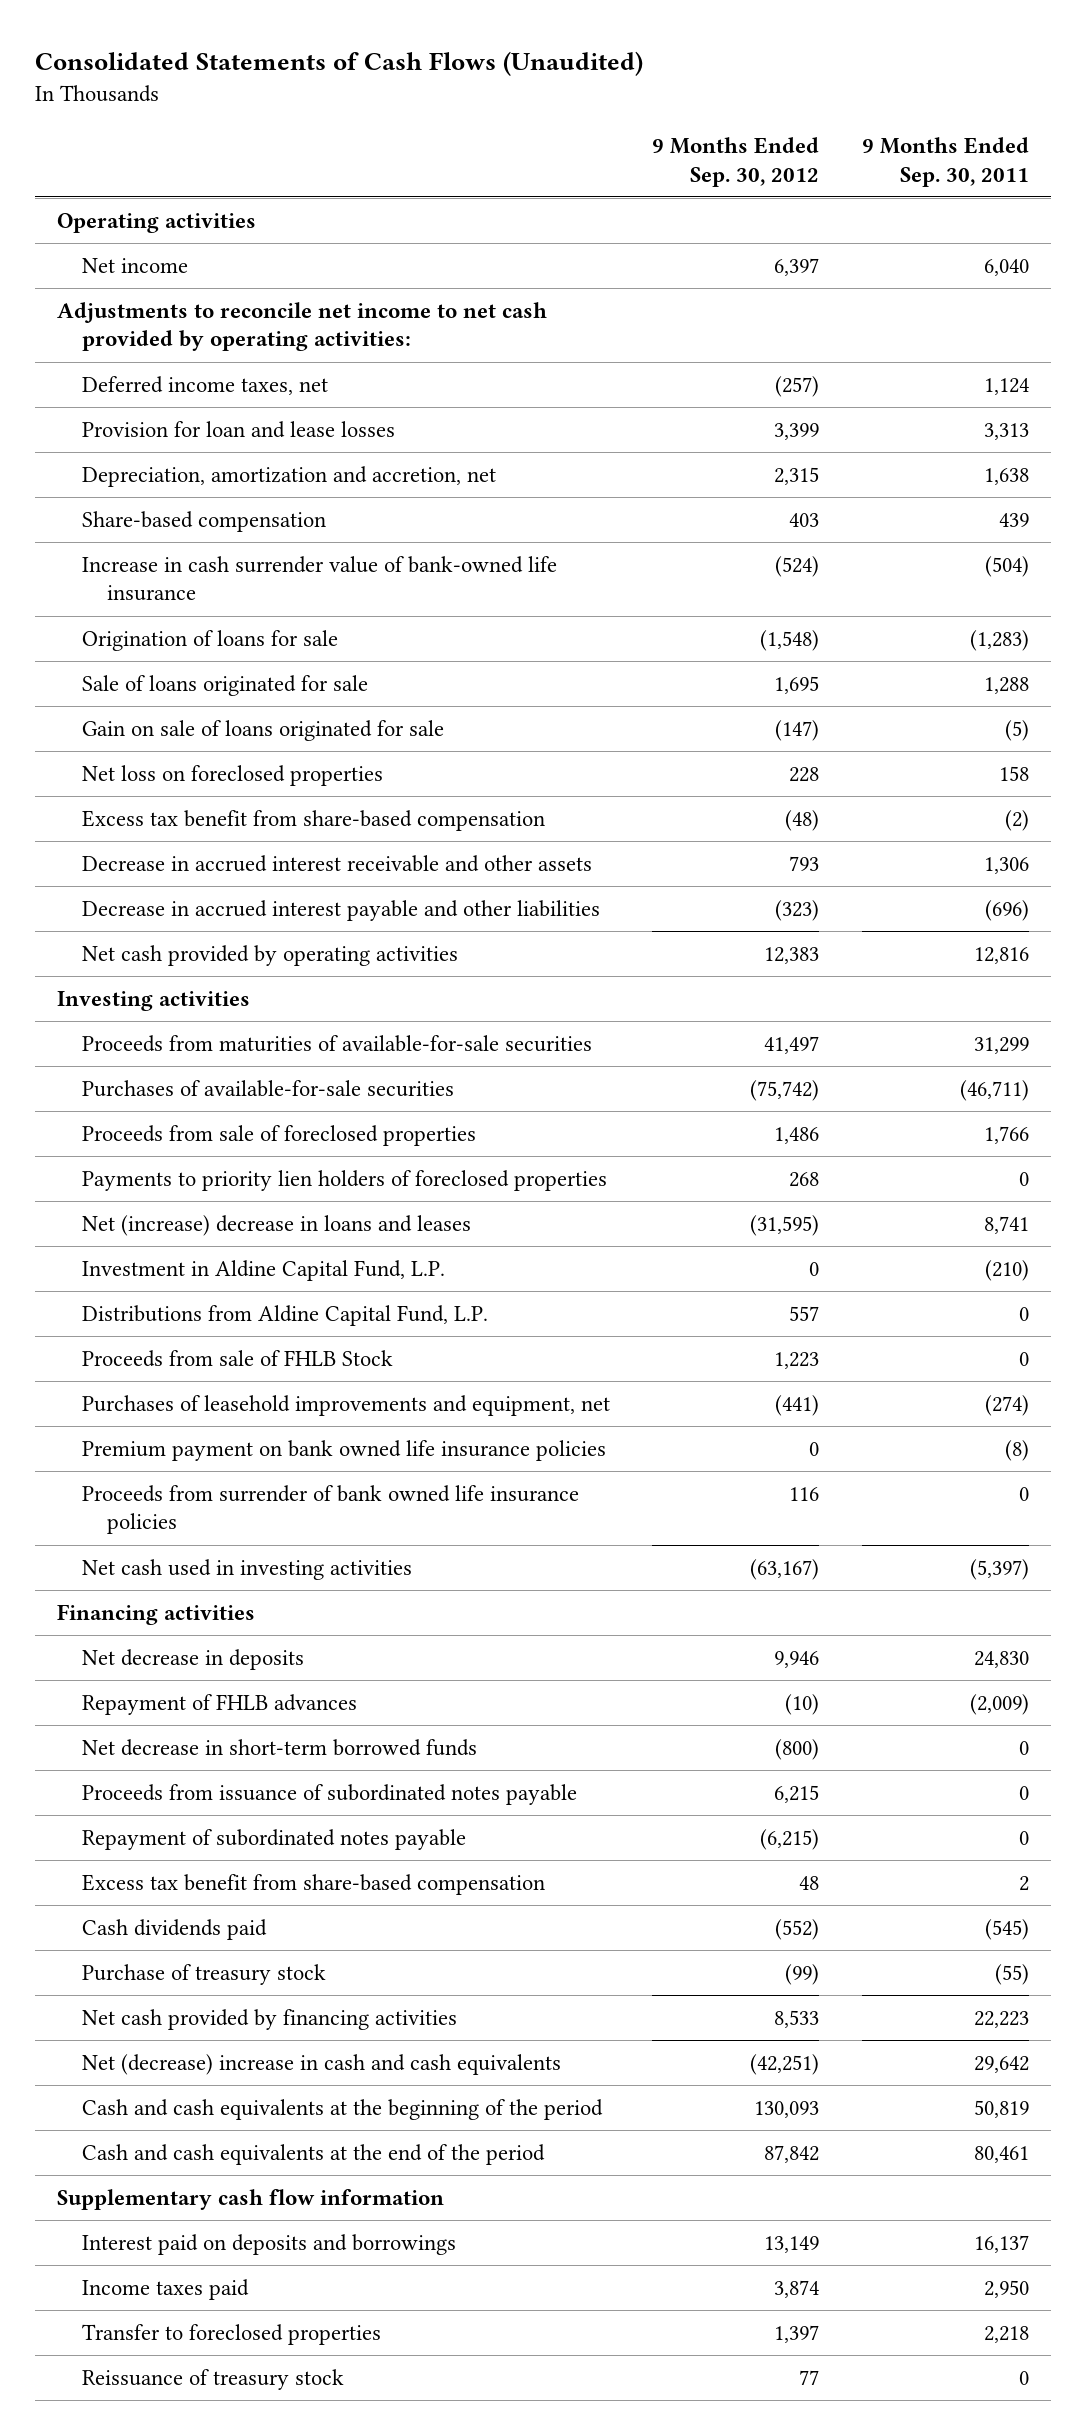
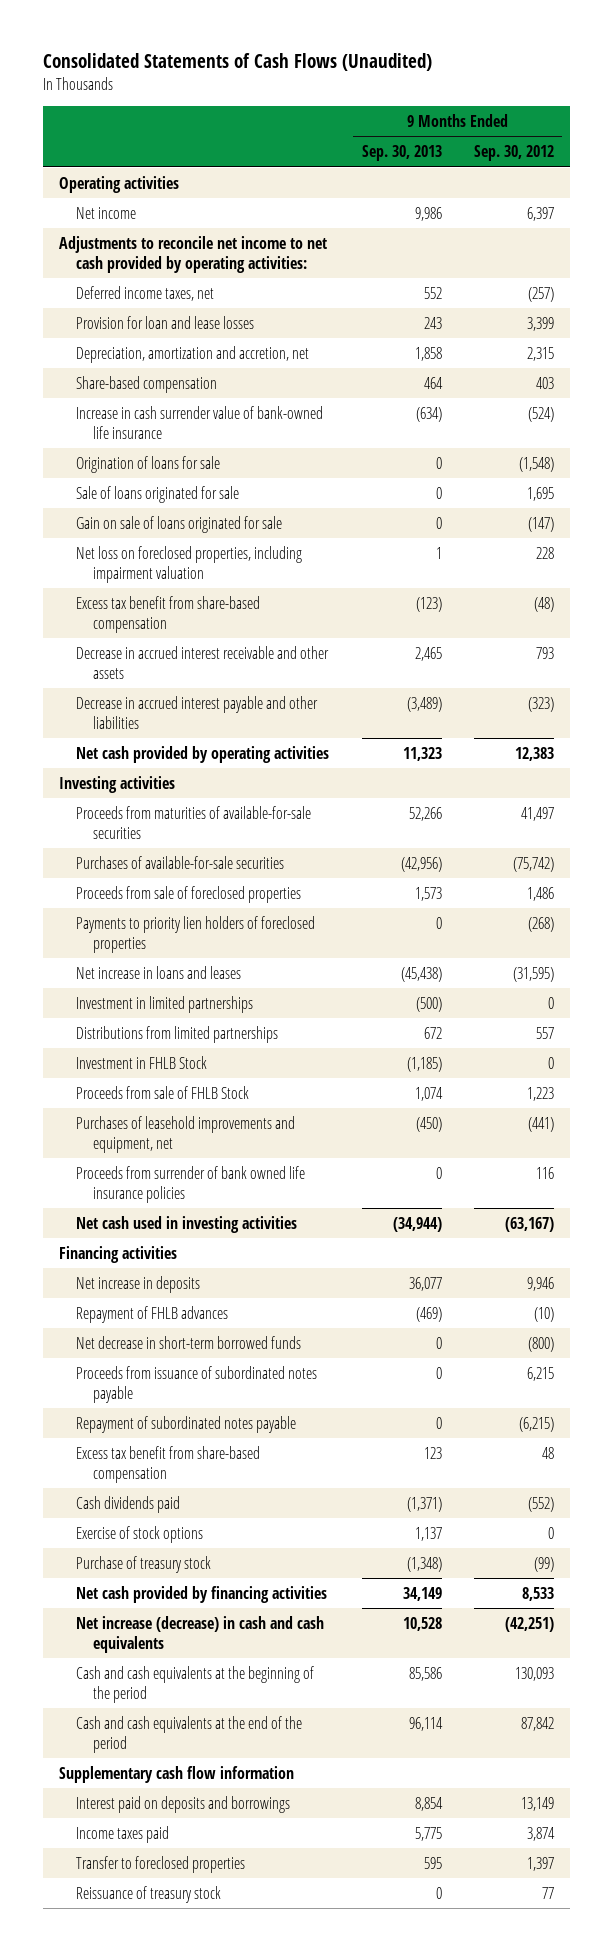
[862,137,1030,187] 9 Months Ended Sep. 30, 2011 -> none
none -> [361,145,442,162] Sep. 30, 2013
[81,764,383,786] Net loss on foreclosed properties -> [76,545,303,583] Net loss on foreclosed properties, including impairment valuation
[789,1171,820,1187] 268 -> [527,916,554,932] (268)
[81,1214,471,1236] Net (increase) decrease in loans and leases -> [76,965,242,979] Net increase in loans and leases
[81,1259,445,1281] Investment in Aldine Capital Fund, L.P. -> [76,995,254,1013] Investment in limited partnerships
[81,1304,488,1326] Distributions from Aldine Capital Fund, L.P. -> [76,1025,279,1043] Distributions from limited partnerships
none -> [76,1055,208,1069] Investment in FHLB Stock
[81,1439,606,1461] Premium payment on bank owned life insurance policies -> none
[81,1648,304,1670] Net decrease in deposits -> [76,1275,201,1293] Net increase in deposits
none -> [76,1525,204,1543] Exercise of stock options
[81,2053,561,2075] Net (decrease) increase in cash and cash equivalents -> [76,1615,325,1653] Net increase (decrease) in cash and cash equivalents

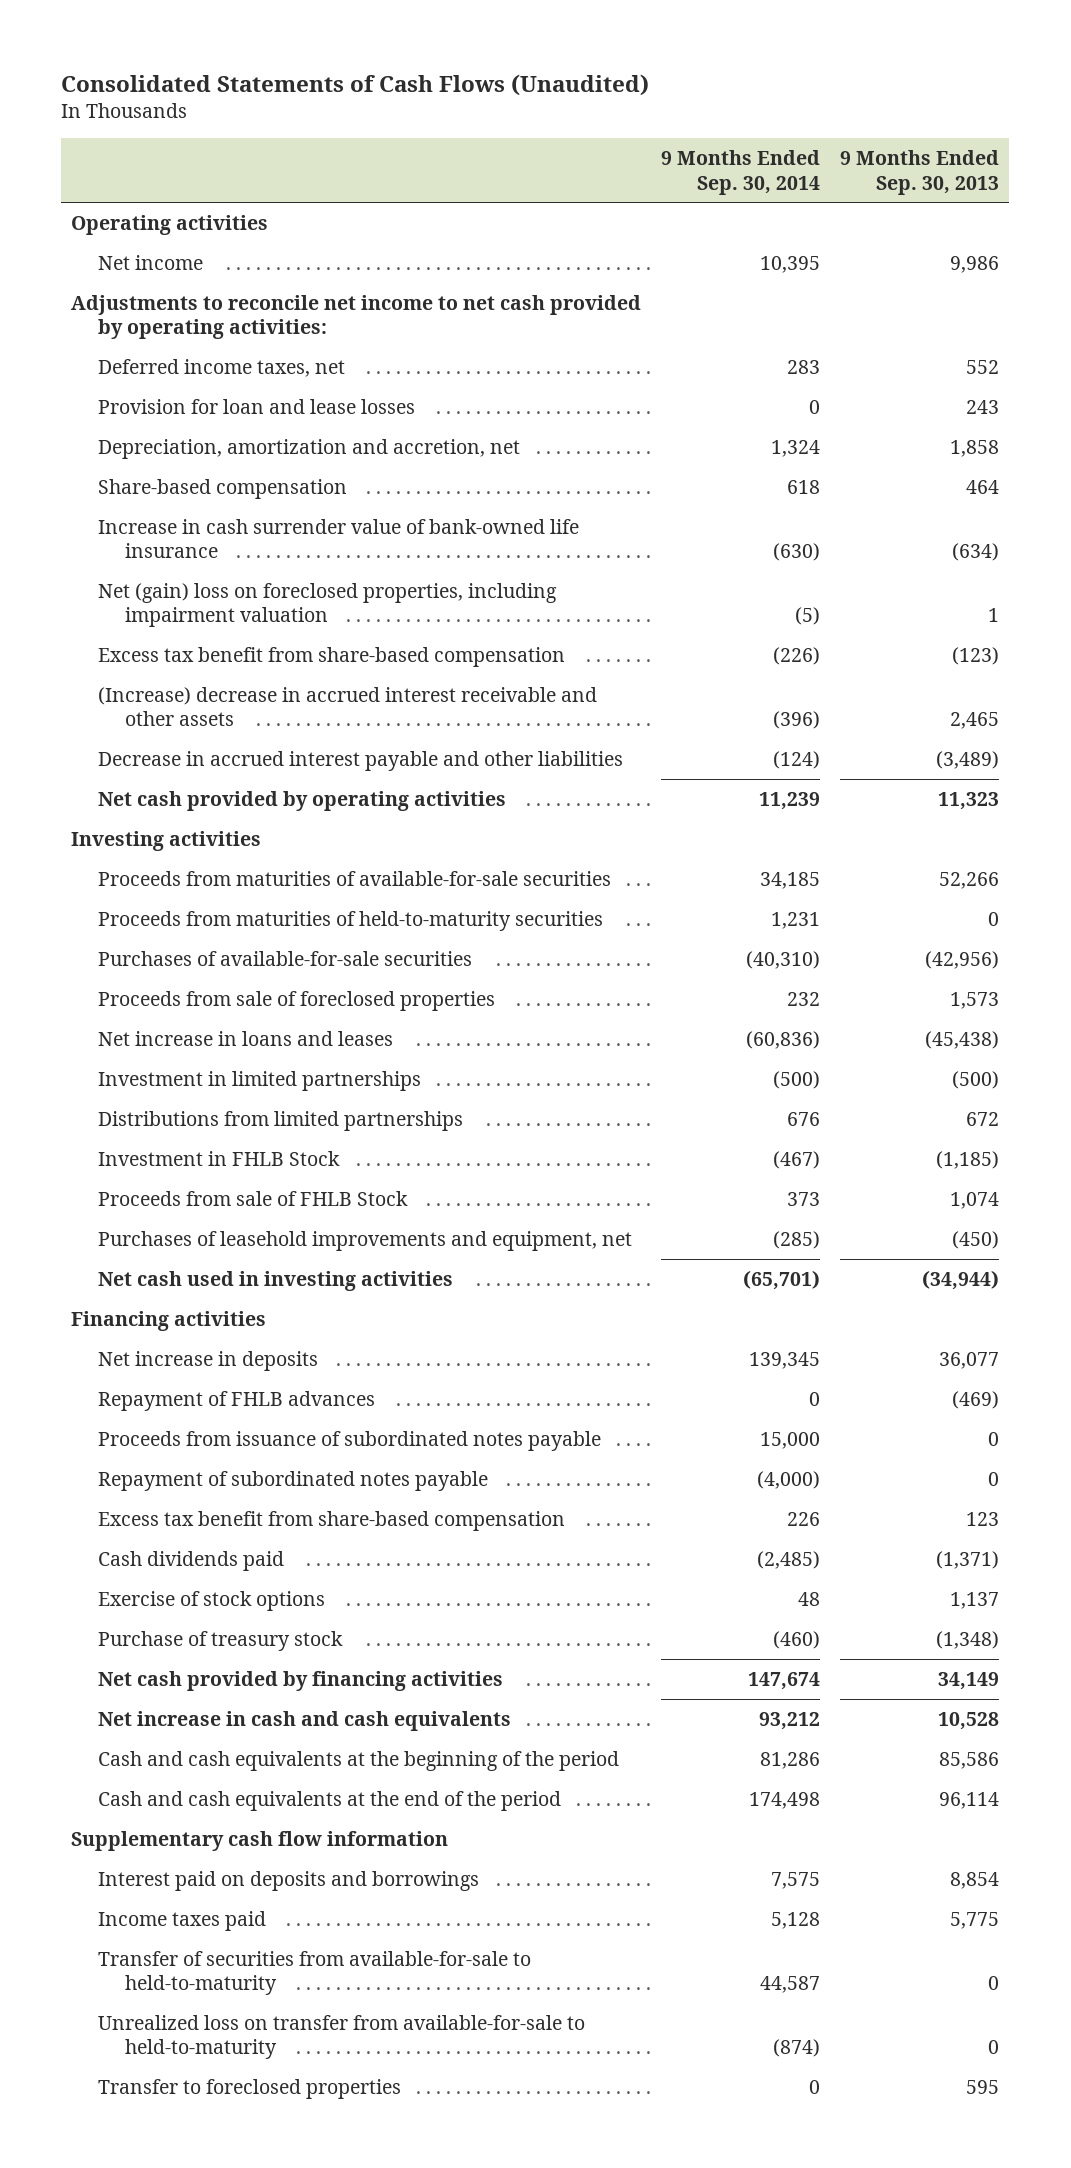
[473,145,554,162] Sep. 30, 2012 -> none
none -> [661,149,821,195] 9 Months Ended Sep. 30, 2014
[76,455,221,473] Origination of loans for sale -> none
[76,485,240,503] Sale of loans originated for sale -> none
[76,515,283,533] Gain on sale of loans originated for sale -> none
[76,545,303,583] Net loss on foreclosed properties, including impairment valuation -> [97,582,557,628] Net (gain) loss on foreclosed properties, including impairment valuation
[76,645,330,679] Decrease in accrued interest receivable and other assets -> [97,686,597,727] (Increase) decrease in accrued interest receivable and other assets
none -> [97,910,603,931] Proceeds from maturities of held-to-maturity securities
[76,915,316,953] Payments to priority lien holders of foreclosed properties -> none
[76,1165,306,1203] Proceeds from surrender of bank owned life insurance policies -> none
[76,1335,302,1349] Net decrease in short-term borrowed funds -> none
[76,1615,325,1653] Net increase (decrease) in cash and cash equivalents -> [97,1710,511,1731] Net increase in cash and cash equivalents
none -> [97,1950,531,1996] Transfer of securities from available-for-sale to held-to-maturity
none -> [97,2014,585,2060] Unrealized loss on transfer from available-for-sale to held-to-maturity
[76,1885,222,1903] Reissuance of treasury stock -> none

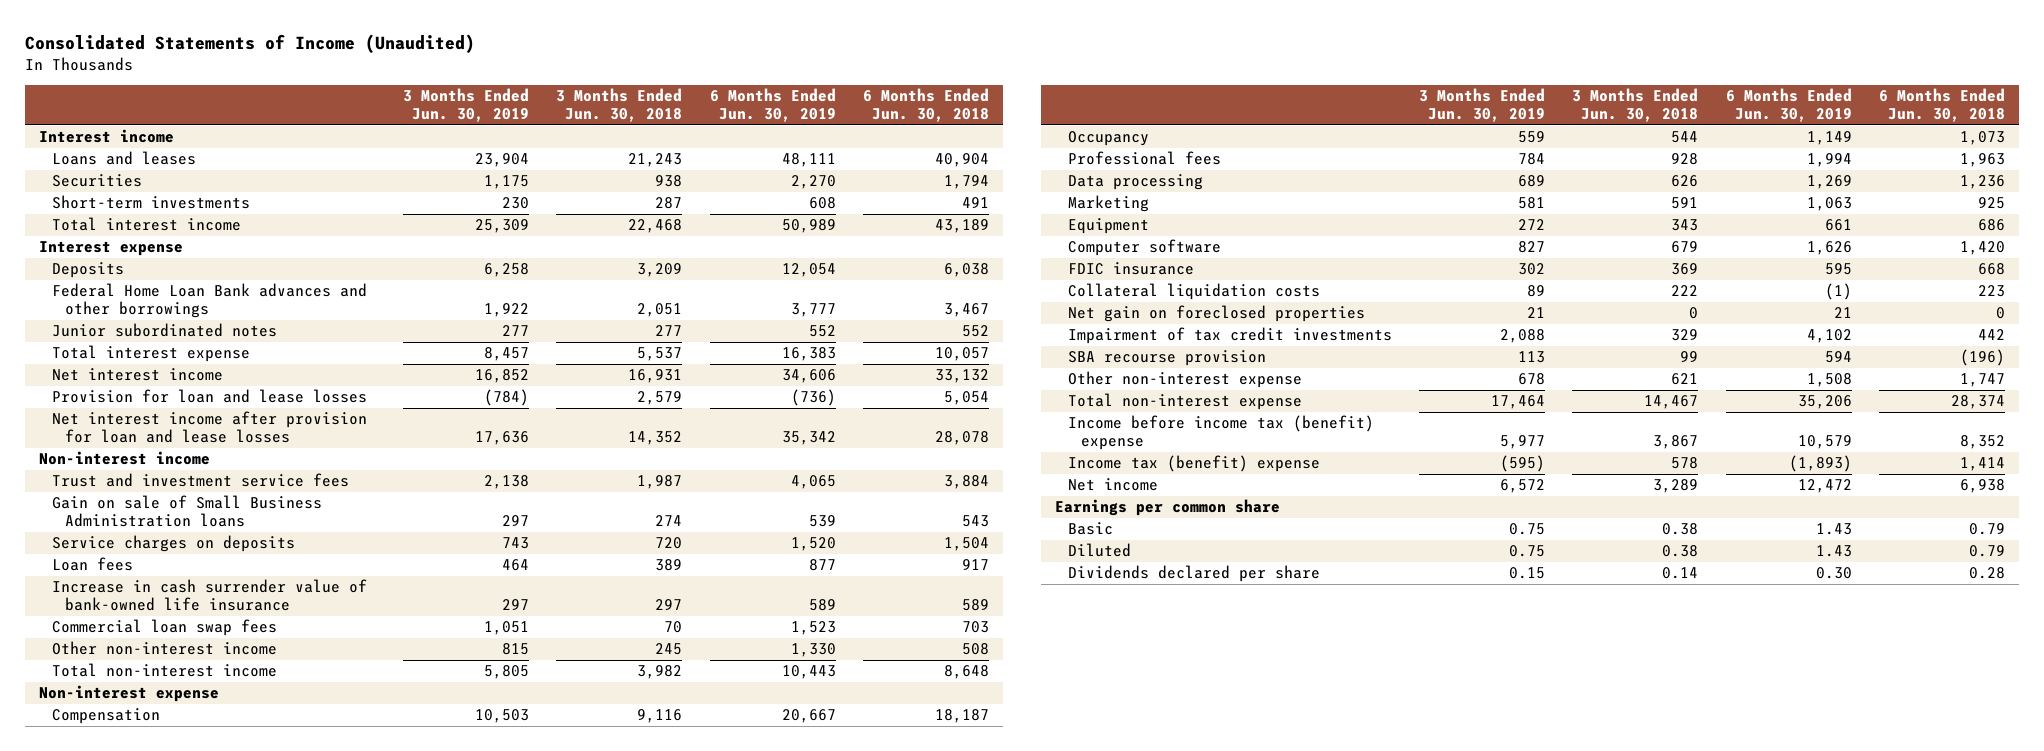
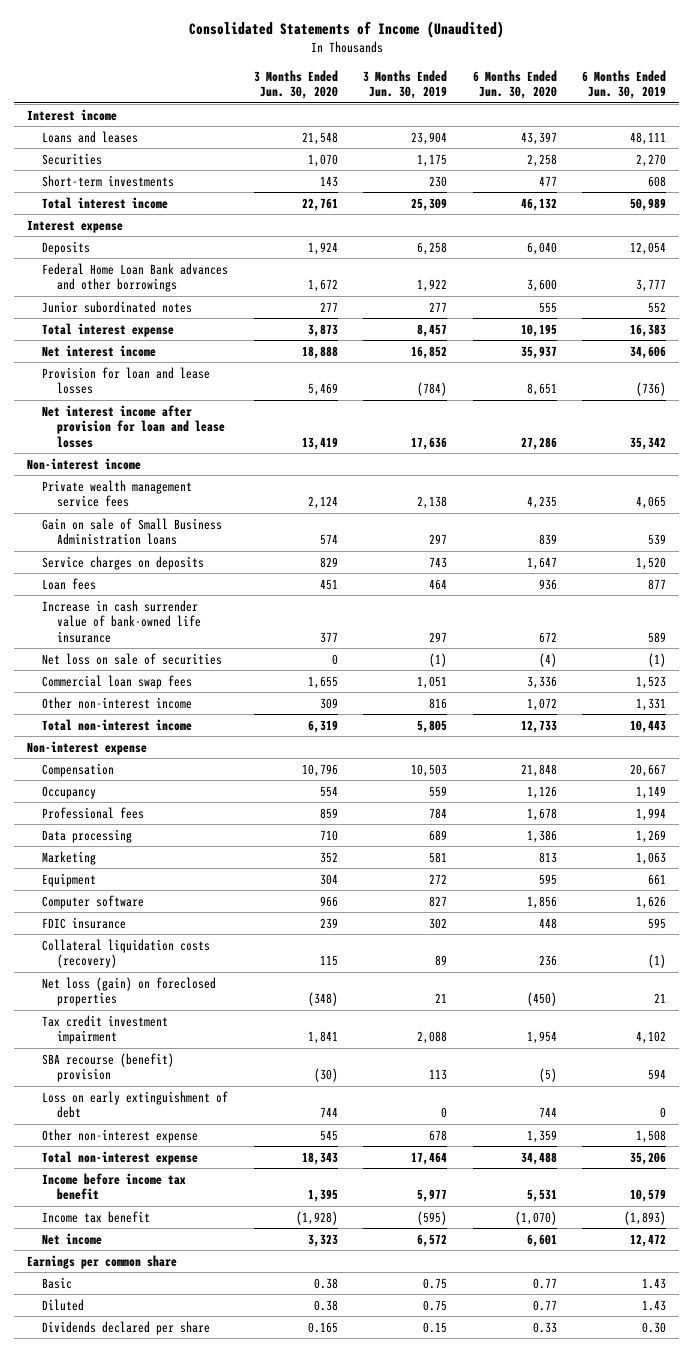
[556,88,683,123] 3 Months Ended Jun. 30, 2018 -> none
[862,88,989,123] 6 Months Ended Jun. 30, 2018 -> none
none -> [253,70,338,100] 3 Months Ended Jun. 30, 2020
none -> [472,70,557,100] 6 Months Ended Jun. 30, 2020
[51,473,349,488] Trust and investment service fees -> [41,479,192,508] Private wealth management service fees
none -> [41,652,222,665] Net loss on sale of securities
[501,643,529,656] 815 -> [429,697,448,709] 816
[790,643,836,658] 1,330 -> [636,697,667,711] 1,331
[1067,283,1320,301] Collateral liquidation costs -> [41,938,210,969] Collateral liquidation costs (recovery)
[1067,305,1365,323] Net gain on foreclosed properties -> [41,976,216,1007] Net loss (gain) on foreclosed properties
[1067,327,1392,345] Impairment of tax credit investments -> [41,1014,168,1045] Tax credit investment impairment
[1067,350,1266,367] SBA recourse provision -> [41,1052,174,1083] SBA recourse (benefit) provision
none -> [41,1090,228,1119] Loss on early extinguishment of debt
[1067,415,1374,451] Income before income tax (benefit) expense -> [41,1172,186,1201] Income before income tax benefit
[1067,455,1320,473] Income tax (benefit) expense -> [41,1210,150,1223] Income tax benefit

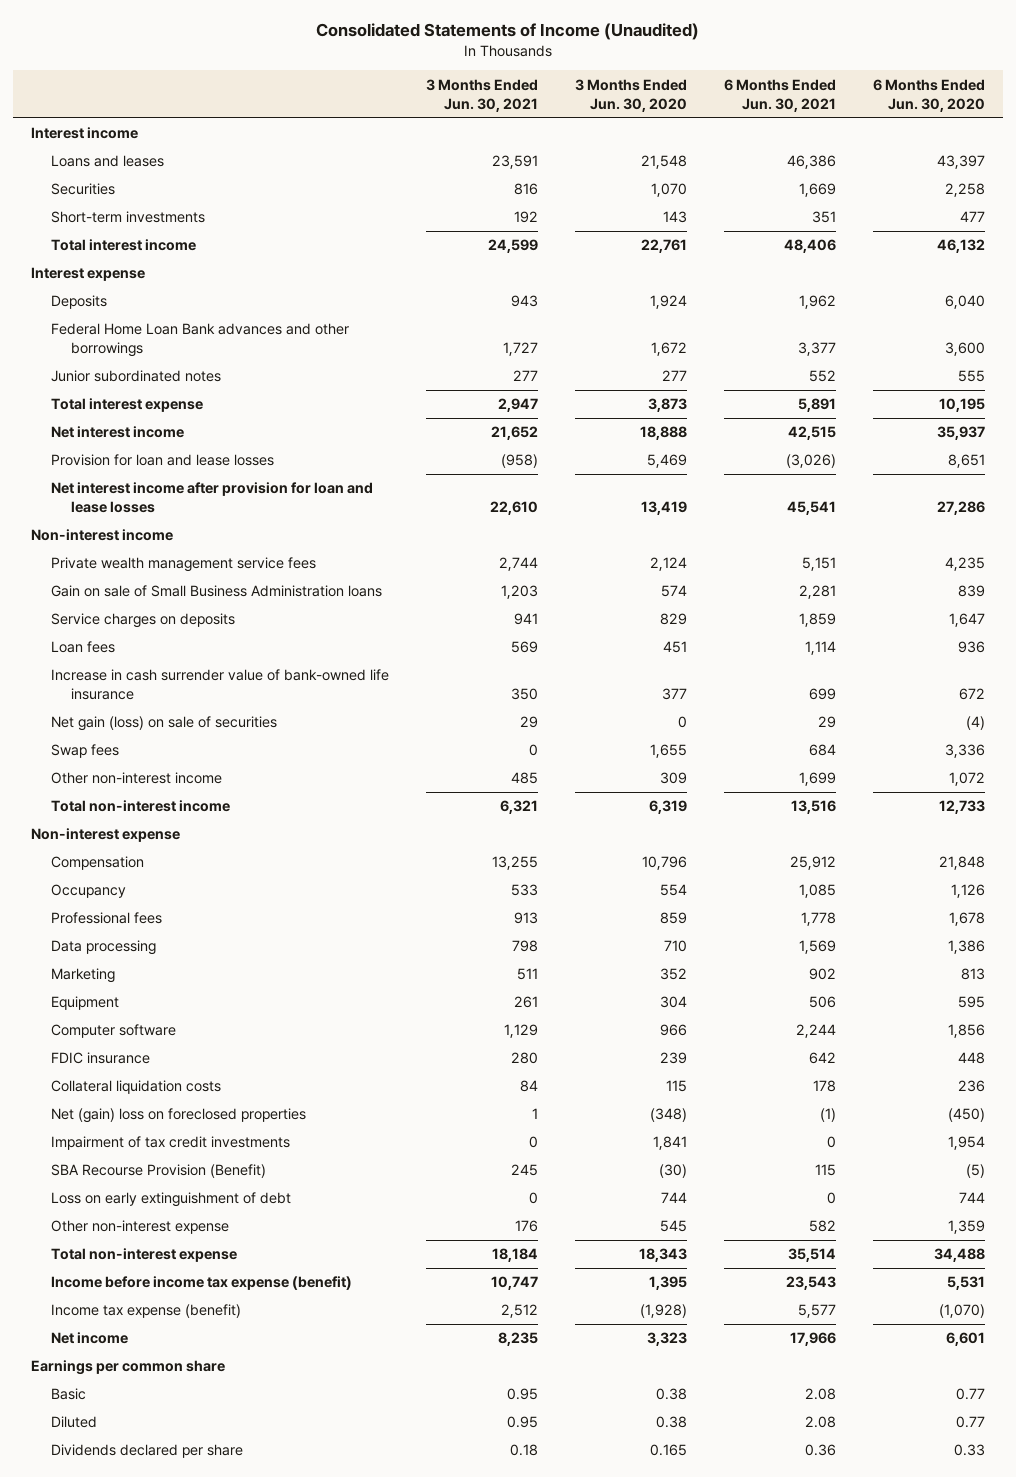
[363,70,448,100] 3 Months Ended Jun. 30, 2019 -> none
[582,70,667,100] 6 Months Ended Jun. 30, 2019 -> none
none -> [426,78,539,112] 3 Months Ended Jun. 30, 2021
none -> [723,78,836,112] 6 Months Ended Jun. 30, 2021
[41,652,222,665] Net loss on sale of securities -> [51,716,278,732] Net gain (loss) on sale of securities
[41,674,192,689] Commercial loan swap fees -> [51,744,120,759] Swap fees
[41,938,210,969] Collateral liquidation costs (recovery) -> [51,1080,222,1095] Collateral liquidation costs
[41,976,216,1007] Net loss (gain) on foreclosed properties -> [51,1108,307,1124] Net (gain) loss on foreclosed properties
[41,1014,168,1045] Tax credit investment impairment -> [51,1136,291,1151] Impairment of tax credit investments
[41,1052,174,1083] SBA recourse (benefit) provision -> [51,1164,267,1179] SBA Recourse Provision (Benefit)
[41,1172,186,1201] Income before income tax benefit -> [51,1276,353,1291] Income before income tax expense (benefit)
[41,1210,150,1223] Income tax benefit -> [51,1304,242,1319] Income tax expense (benefit)

